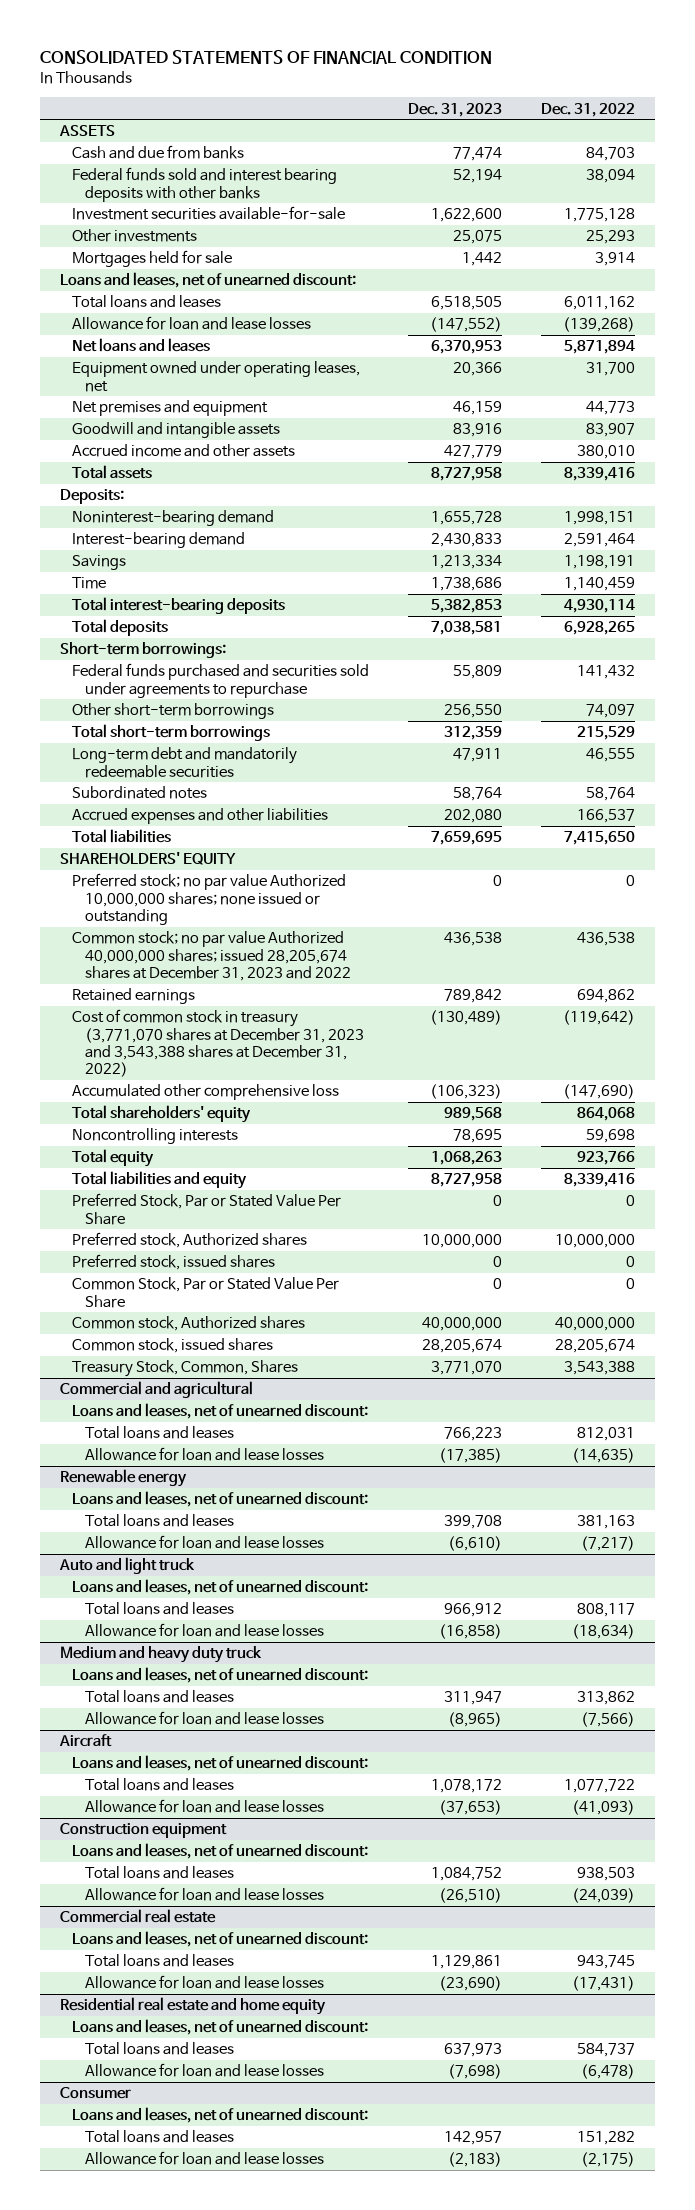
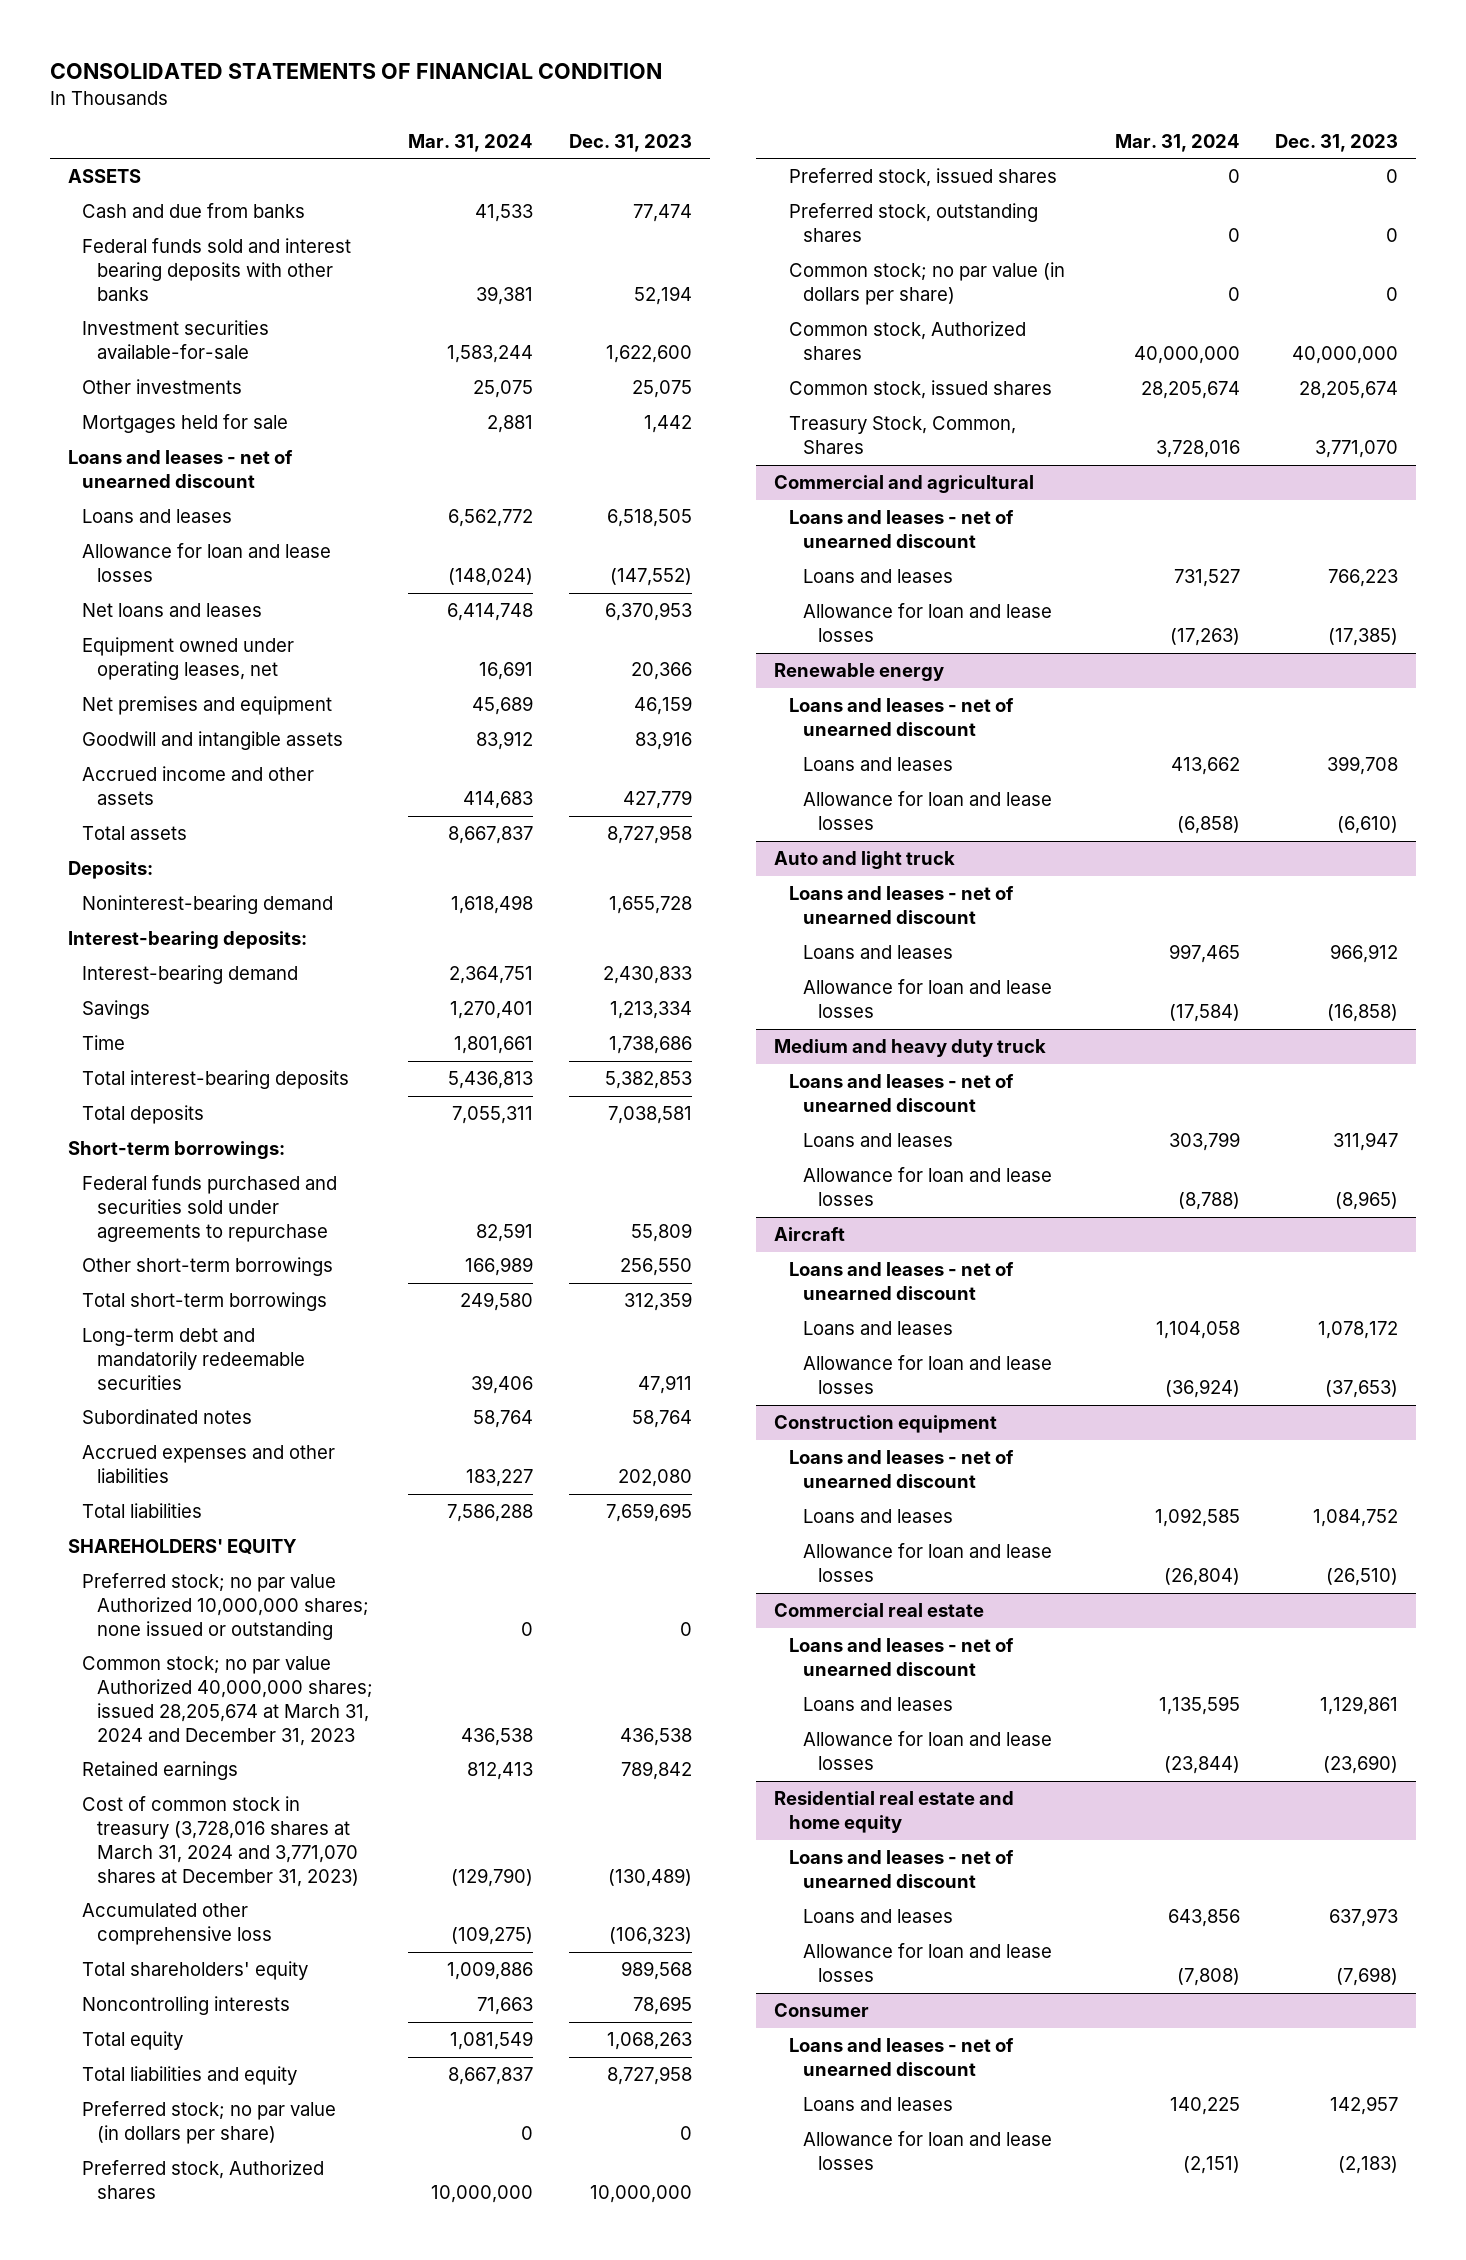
[541,102,636,117] Dec. 31, 2022 -> none
none -> [408,133,534,152] Mar. 31, 2024
[59,272,356,289] Loans and leases, net of unearned discount: -> [67,450,293,489] Loans and leases - net of unearned discount
[72,295,222,309] Total loans and leases -> [82,509,233,524] Loans and leases
none -> [67,931,307,950] Interest-bearing deposits:
[72,931,351,981] Common stock; no par value Authorized 40,000,000 shares; issued 28,205,674 shares at December 31, 2023 and 2022 -> [82,1656,373,1746] Common stock; no par value Authorized 40,000,000 shares; issued 28,205,674 at March 31, 2024 and December 31, 2023
[72,1009,364,1078] Cost of common stock in treasury (3,771,070 shares at December 31, 2023 and 3,543,388 shares at December 31, 2022) -> [82,1796,359,1887] Cost of common stock in treasury (3,728,016 shares at March 31, 2024 and 3,771,070 shares at December 31, 2023)
[72,1193,342,1225] Preferred Stock, Par or Stated Value Per Share -> [82,2101,337,2145] Preferred stock; no par value (in dollars per share)
none -> [788,203,1038,243] Preferred stock, outstanding shares
[72,1277,340,1308] Common Stock, Par or Stated Value Per Share -> [788,262,1065,306] Common stock; no par value (in dollars per share)
[72,1403,369,1420] Loans and leases, net of unearned discount: -> [788,510,1014,549] Loans and leases - net of unearned discount
[84,1426,234,1440] Total loans and leases -> [803,569,954,584] Loans and leases
[72,1491,369,1508] Loans and leases, net of unearned discount: -> [788,698,1014,737] Loans and leases - net of unearned discount
[84,1514,234,1528] Total loans and leases -> [803,757,954,772] Loans and leases
[72,1579,369,1596] Loans and leases, net of unearned discount: -> [788,886,1014,925] Loans and leases - net of unearned discount
[84,1602,234,1616] Total loans and leases -> [803,945,954,960] Loans and leases
[72,1667,369,1684] Loans and leases, net of unearned discount: -> [788,1074,1014,1113] Loans and leases - net of unearned discount
[84,1690,234,1704] Total loans and leases -> [803,1133,954,1148] Loans and leases
[72,1755,369,1772] Loans and leases, net of unearned discount: -> [788,1262,1014,1301] Loans and leases - net of unearned discount
[84,1778,234,1792] Total loans and leases -> [803,1321,954,1336] Loans and leases
[72,1843,369,1860] Loans and leases, net of unearned discount: -> [788,1450,1014,1489] Loans and leases - net of unearned discount
[84,1866,234,1880] Total loans and leases -> [803,1509,954,1524] Loans and leases
[72,1931,369,1948] Loans and leases, net of unearned discount: -> [788,1638,1014,1677] Loans and leases - net of unearned discount
[84,1954,234,1968] Total loans and leases -> [803,1697,954,1712] Loans and leases
[72,2019,369,2036] Loans and leases, net of unearned discount: -> [788,1850,1014,1889] Loans and leases - net of unearned discount
[84,2042,234,2056] Total loans and leases -> [803,1909,954,1924] Loans and leases
[72,2107,369,2124] Loans and leases, net of unearned discount: -> [788,2038,1014,2077] Loans and leases - net of unearned discount
[84,2130,234,2144] Total loans and leases -> [803,2097,954,2112] Loans and leases

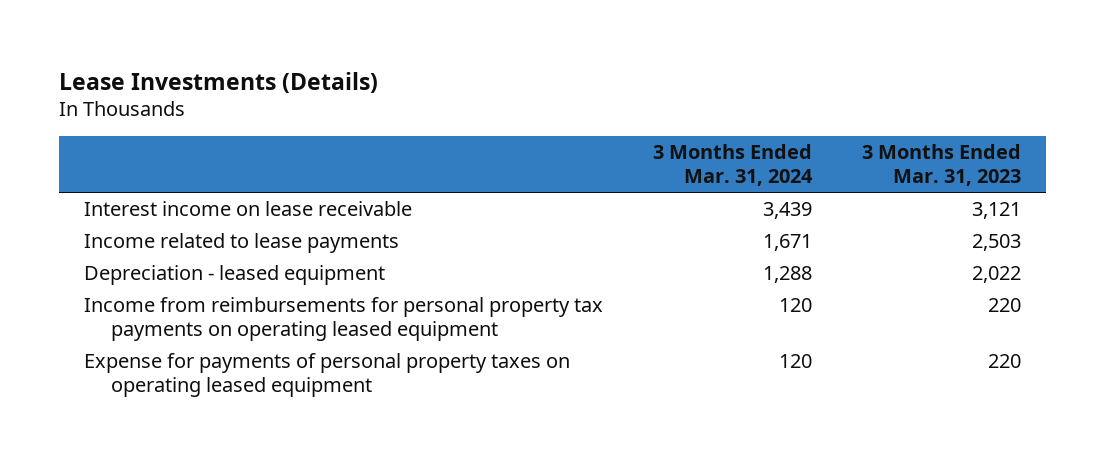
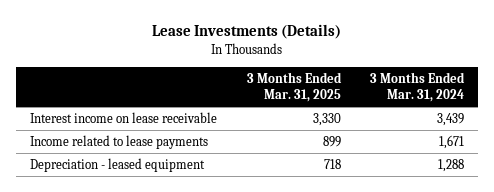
[862,144,1022,187] 3 Months Ended Mar. 31, 2023 -> none
none -> [246,72,342,103] 3 Months Ended Mar. 31, 2025
[83,297,603,342] Income from reimbursements for personal property tax payments on operating leased equipment -> none
[83,353,570,398] Expense for payments of personal property taxes on operating leased equipment -> none

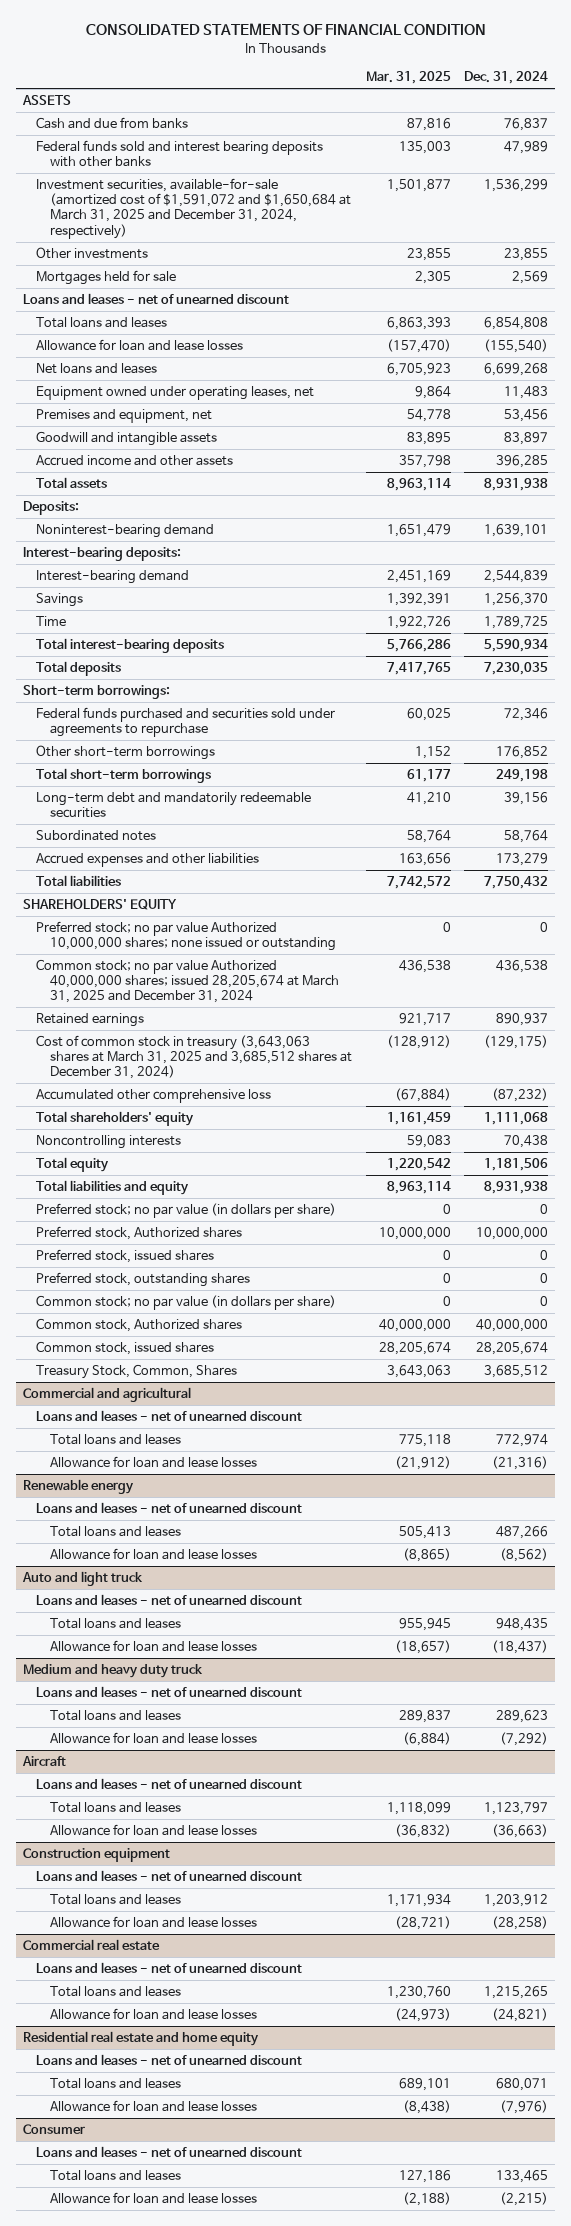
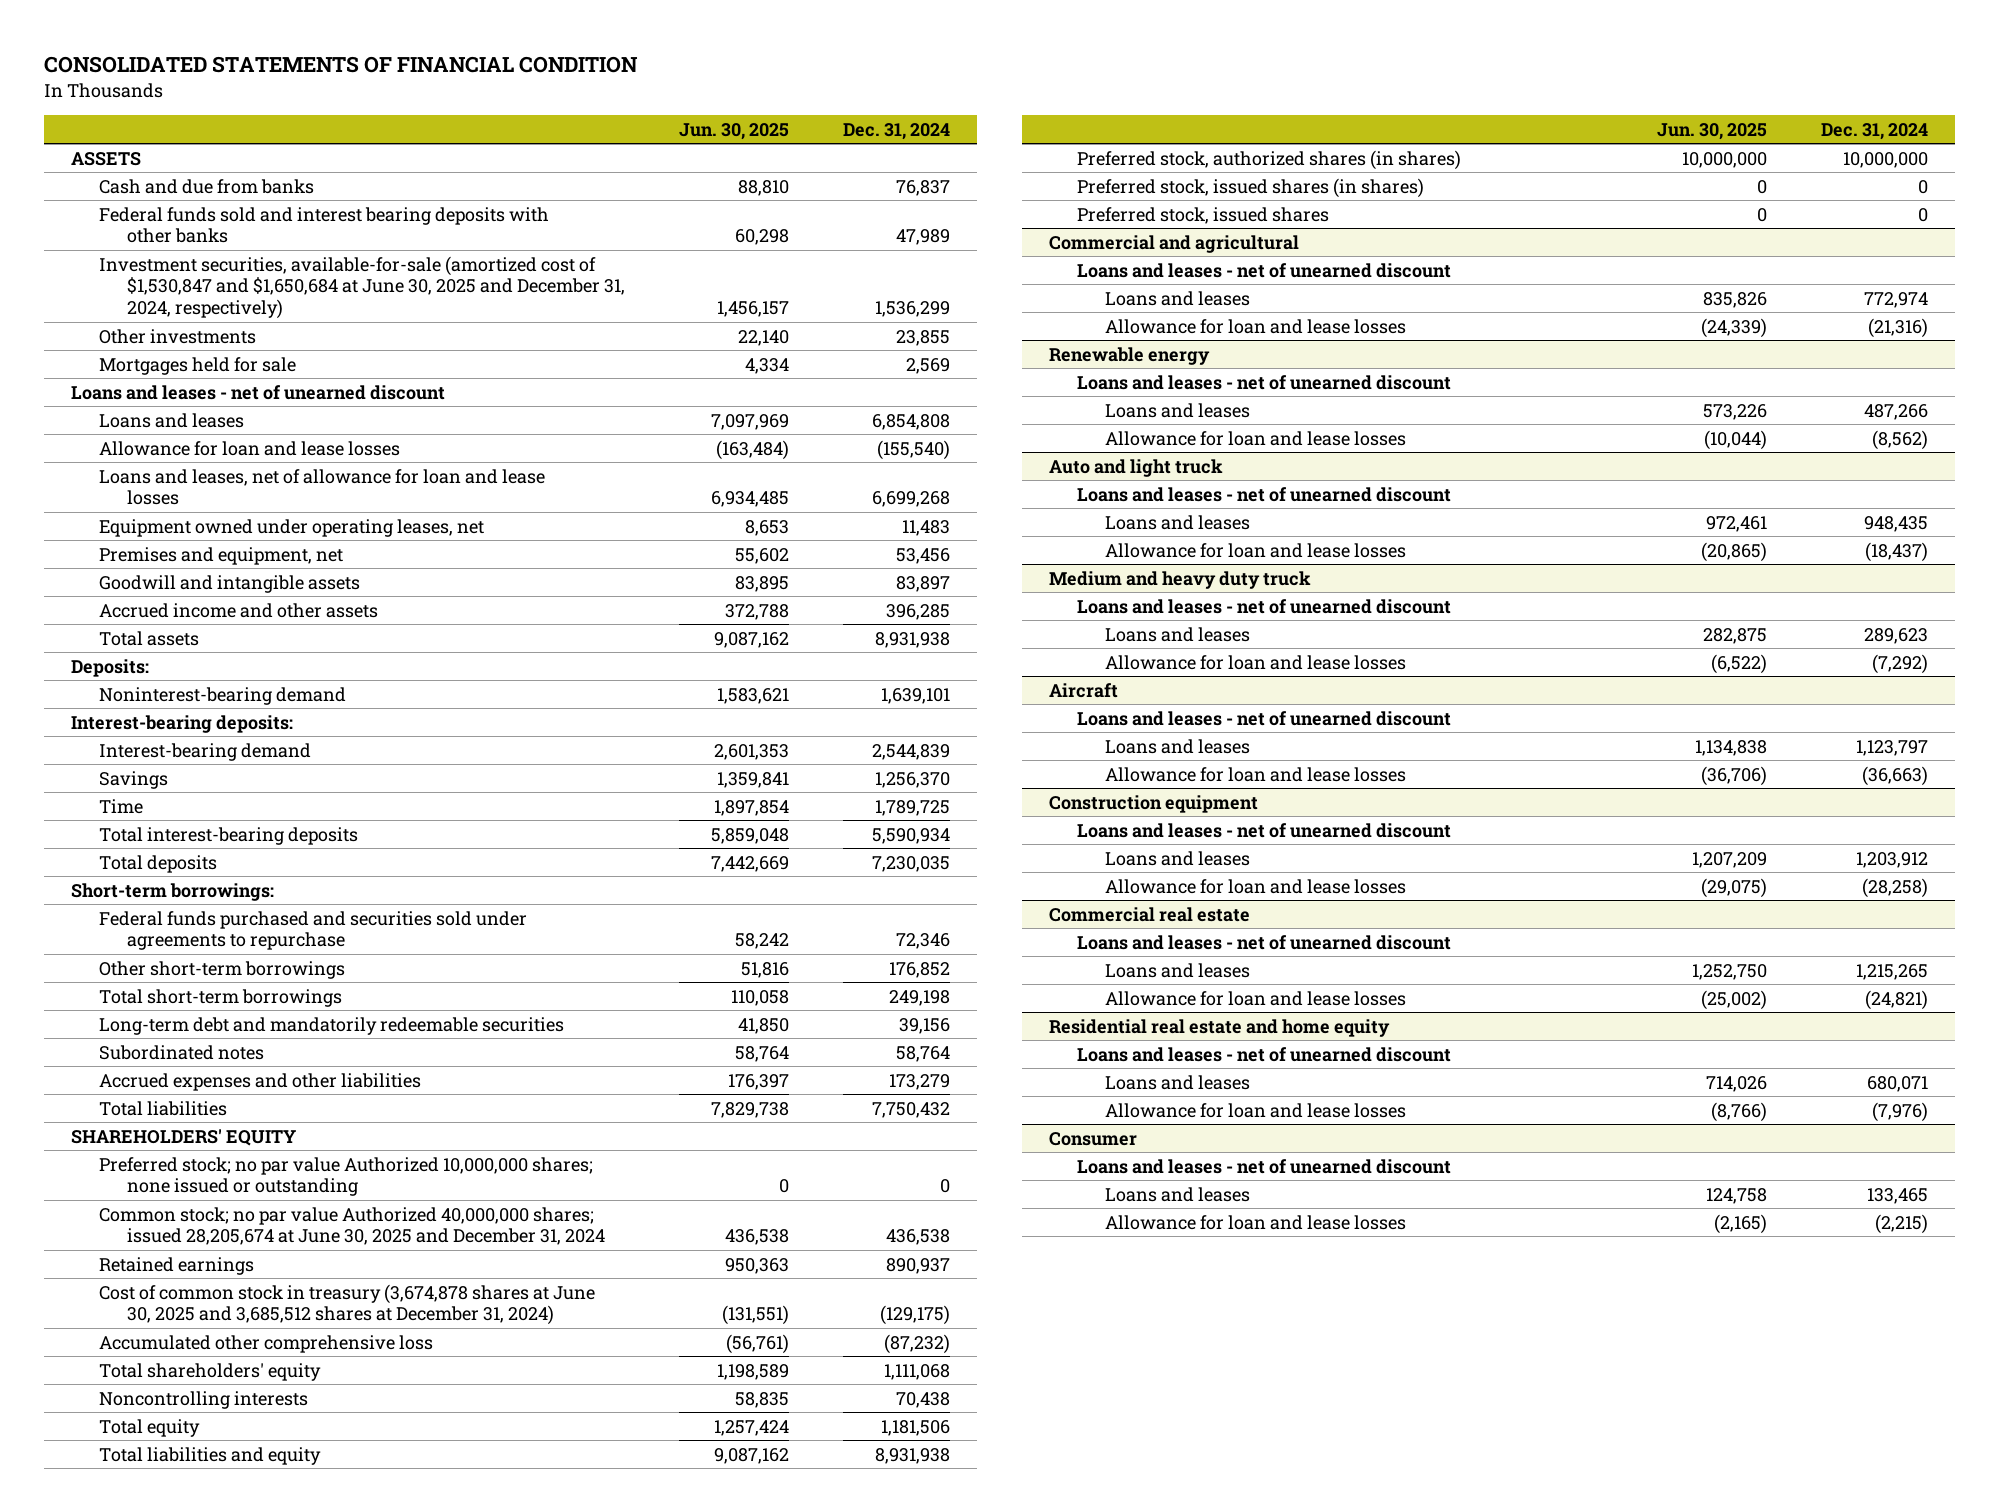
[365,71,451,85] Mar. 31, 2025 -> none
none -> [678,122,789,140] Jun. 30, 2025
[36,177,352,239] Investment securities, available-for-sale (amortized cost of $1,591,072 and $1,650,684 at March 31, 2025 and December 31, 2024, respectively) -> [98,255,625,320] Investment securities, available-for-sale (amortized cost of $1,530,847 and $1,650,684 at June 30, 2025 and December 31, 2024, respectively)
[36,316,168,328] Total loans and leases -> [98,412,244,428] Loans and leases
[36,362,158,374] Net loans and leases -> [98,468,545,506] Loans and leases, net of allowance for loan and lease losses
[36,958,340,1004] Common stock; no par value Authorized 40,000,000 shares; issued 28,205,674 at March 31, 2025 and December 31, 2024 -> [98,1206,605,1246] Common stock; no par value Authorized 40,000,000 shares; issued 28,205,674 at June 30, 2025 and December 31, 2024
[36,1034,353,1080] Cost of common stock in treasury (3,643,063 shares at March 31, 2025 and 3,685,512 shares at December 31, 2024) -> [98,1283,595,1326] Cost of common stock in treasury (3,674,878 shares at June 30, 2025 and 3,685,512 shares at December 31, 2024)
[36,1202,337,1218] Preferred stock; no par value (in dollars per share) -> none
[36,1225,243,1240] Preferred stock, Authorized shares -> [1076,149,1461,170] Preferred stock, authorized shares (in shares)
none -> [1076,177,1424,198] Preferred stock, issued shares (in shares)
[36,1271,251,1287] Preferred stock, outstanding shares -> none
[36,1294,337,1310] Common stock; no par value (in dollars per share) -> none
[36,1317,243,1332] Common stock, Authorized shares -> none
[36,1340,215,1355] Common stock, issued shares -> none
[36,1363,238,1379] Treasury Stock, Common, Shares -> none
[50,1433,182,1445] Total loans and leases -> [1104,290,1250,306] Loans and leases
[50,1525,182,1537] Total loans and leases -> [1104,402,1250,418] Loans and leases
[50,1617,182,1629] Total loans and leases -> [1104,514,1250,530] Loans and leases
[50,1709,182,1721] Total loans and leases -> [1104,626,1250,642] Loans and leases
[50,1801,182,1813] Total loans and leases -> [1104,738,1250,754] Loans and leases
[50,1893,182,1905] Total loans and leases -> [1104,850,1250,866] Loans and leases
[50,1985,182,1997] Total loans and leases -> [1104,962,1250,978] Loans and leases
[50,2077,182,2089] Total loans and leases -> [1104,1074,1250,1090] Loans and leases
[50,2169,182,2181] Total loans and leases -> [1104,1186,1250,1202] Loans and leases

